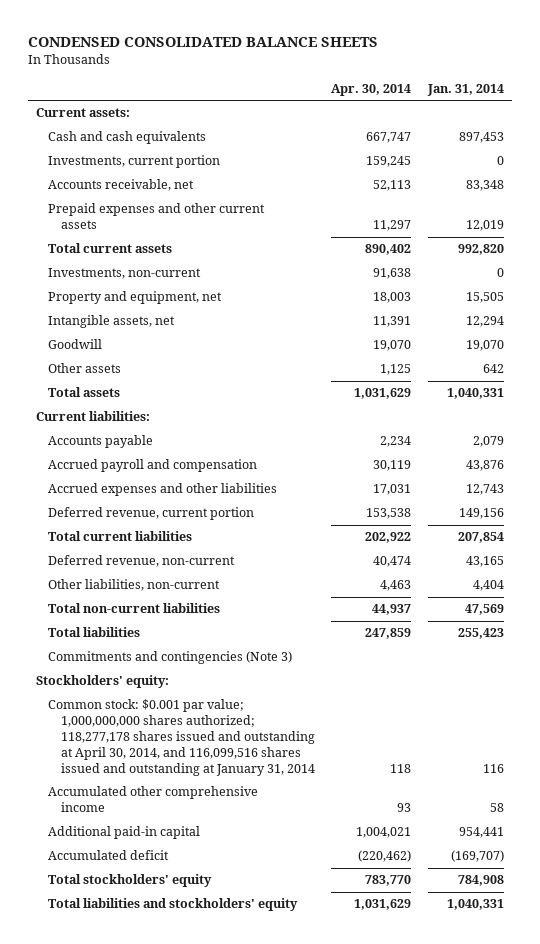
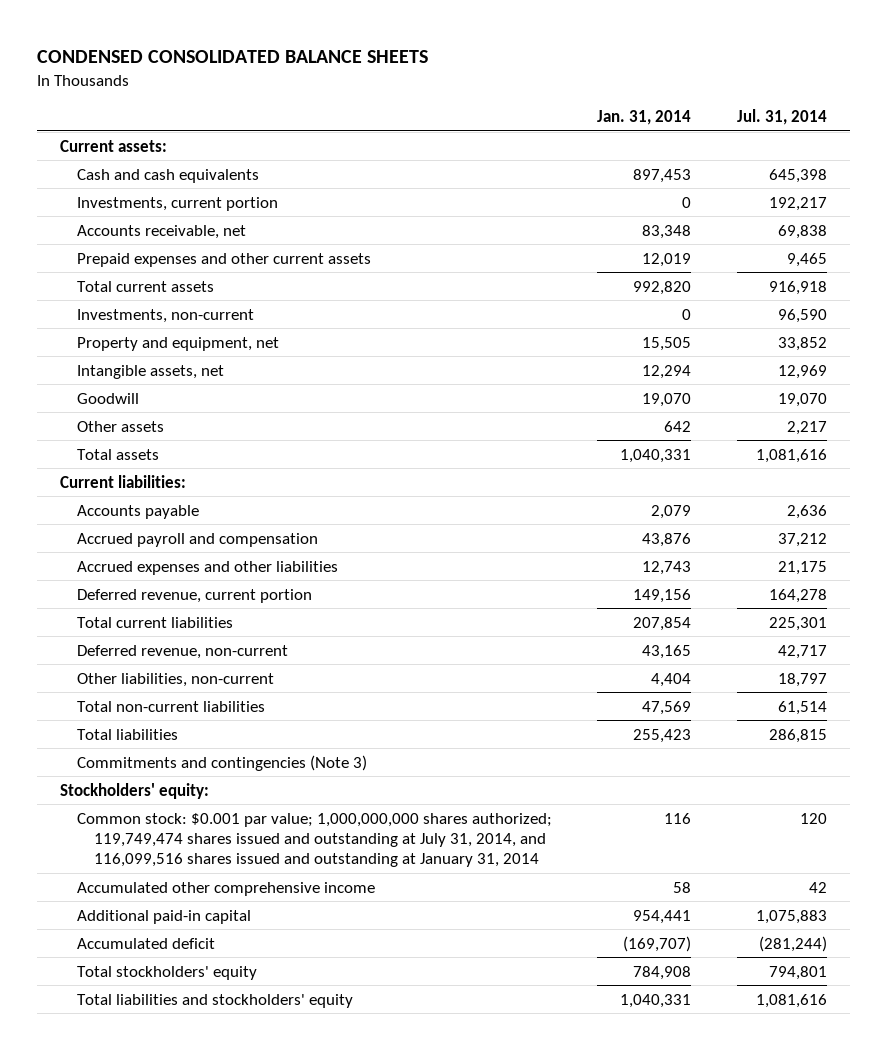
[331,84,412,97] Apr. 30, 2014 -> none
none -> [737,109,828,126] Jul. 31, 2014
[48,699,316,776] Common stock: $0.001 par value; 1,000,000,000 shares authorized; 118,277,178 shares issued and outstanding at April 30, 2014, and 116,099,516 shares issued and outstanding at January 31, 2014 -> [76,812,552,868] Common stock: $0.001 par value; 1,000,000,000 shares authorized; 119,749,474 shares issued and outstanding at July 31, 2014, and 116,099,516 shares issued and outstanding at January 31, 2014

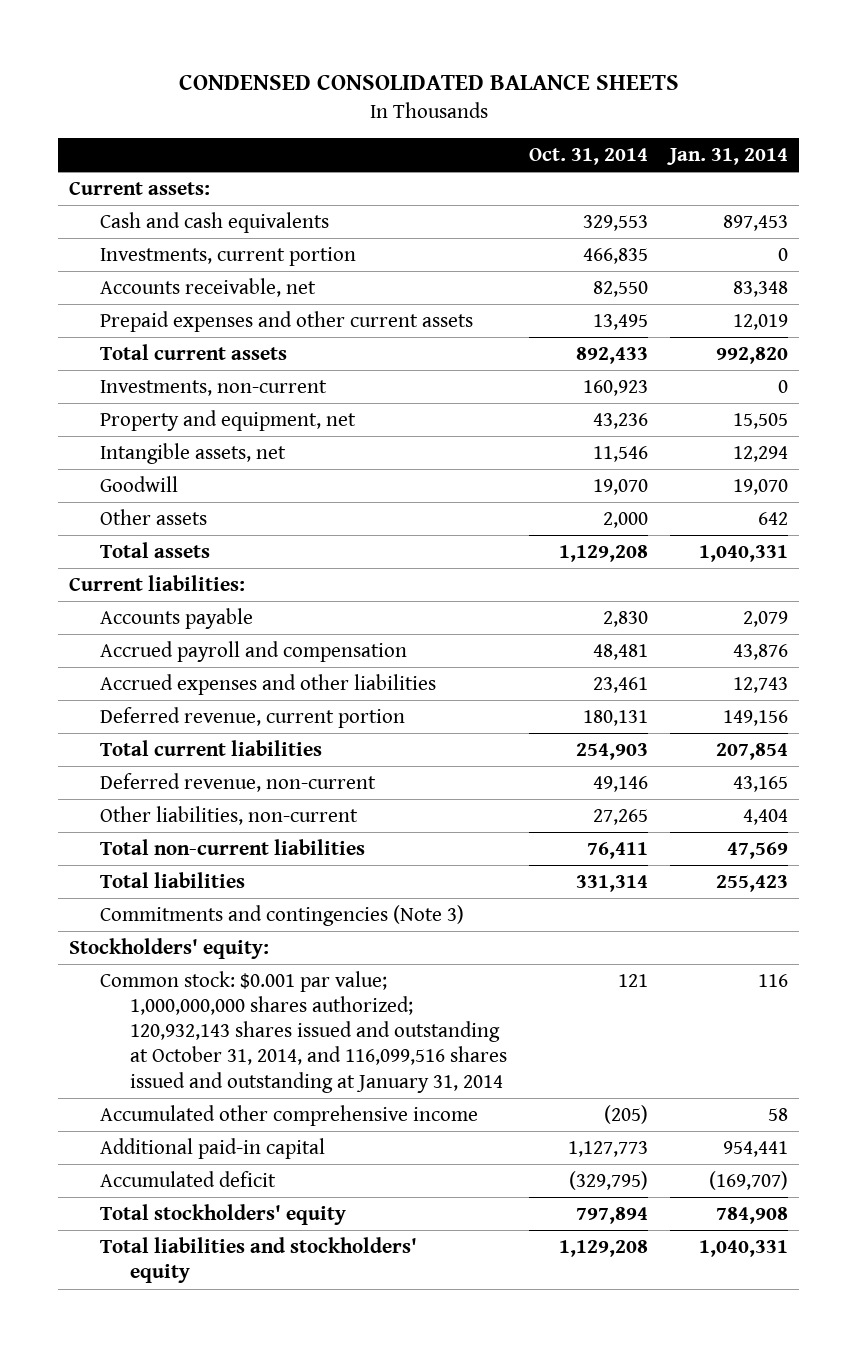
[737,109,828,126] Jul. 31, 2014 -> none
none -> [529,148,649,166] Oct. 31, 2014
[76,812,552,868] Common stock: $0.001 par value; 1,000,000,000 shares authorized; 119,749,474 shares issued and outstanding at July 31, 2014, and 116,099,516 shares issued and outstanding at January 31, 2014 -> [99,971,508,1093] Common stock: $0.001 par value; 1,000,000,000 shares authorized; 120,932,143 shares issued and outstanding at October 31, 2014, and 116,099,516 shares issued and outstanding at January 31, 2014

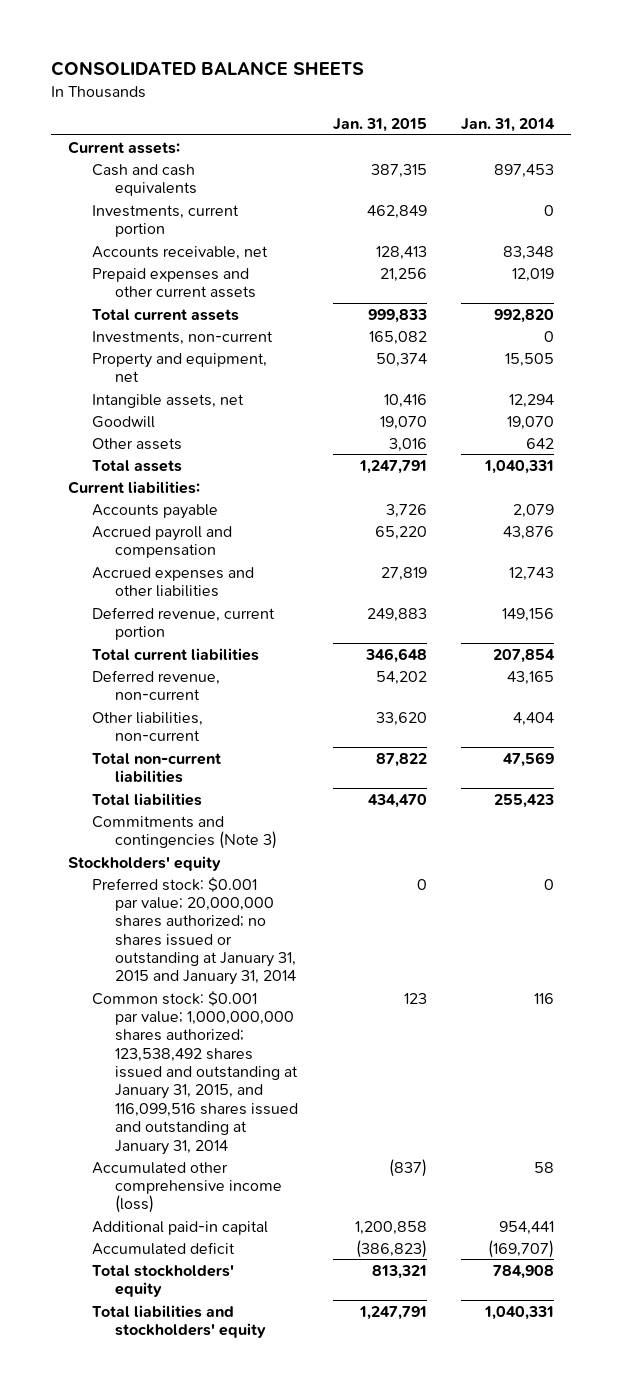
[178,74,679,90] CONDENSED CONSOLIDATED BALANCE SHEETS -> [50,61,364,77] CONSOLIDATED BALANCE SHEETS
[529,148,649,166] Oct. 31, 2014 -> none
none -> [332,118,427,133] Jan. 31, 2015
[69,938,270,960] Stockholders' equity: -> [67,855,221,871] Stockholders' equity
none -> [91,876,297,986] Preferred stock: $0.001 par value; 20,000,000 shares authorized; no shares issued or outstanding at January 31, 2015 and January 31, 2014
[99,971,508,1093] Common stock: $0.001 par value; 1,000,000,000 shares authorized; 120,932,143 shares issued and outstanding at October 31, 2014, and 116,099,516 shares issued and outstanding at January 31, 2014 -> [91,990,299,1155] Common stock: $0.001 par value; 1,000,000,000 shares authorized; 123,538,492 shares issued and outstanding at January 31, 2015, and 116,099,516 shares issued and outstanding at January 31, 2014
[99,1105,478,1127] Accumulated other comprehensive income -> [91,1161,283,1214] Accumulated other comprehensive income (loss)

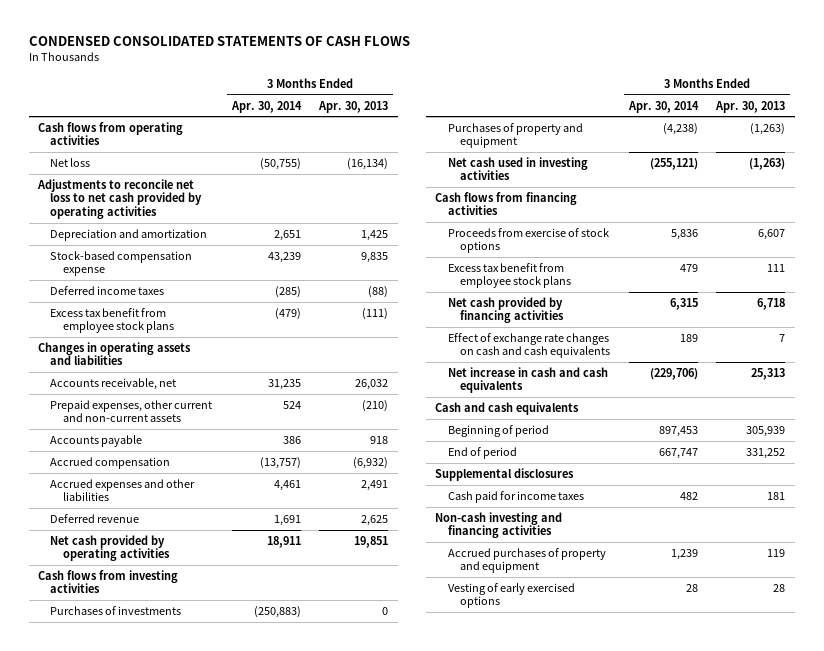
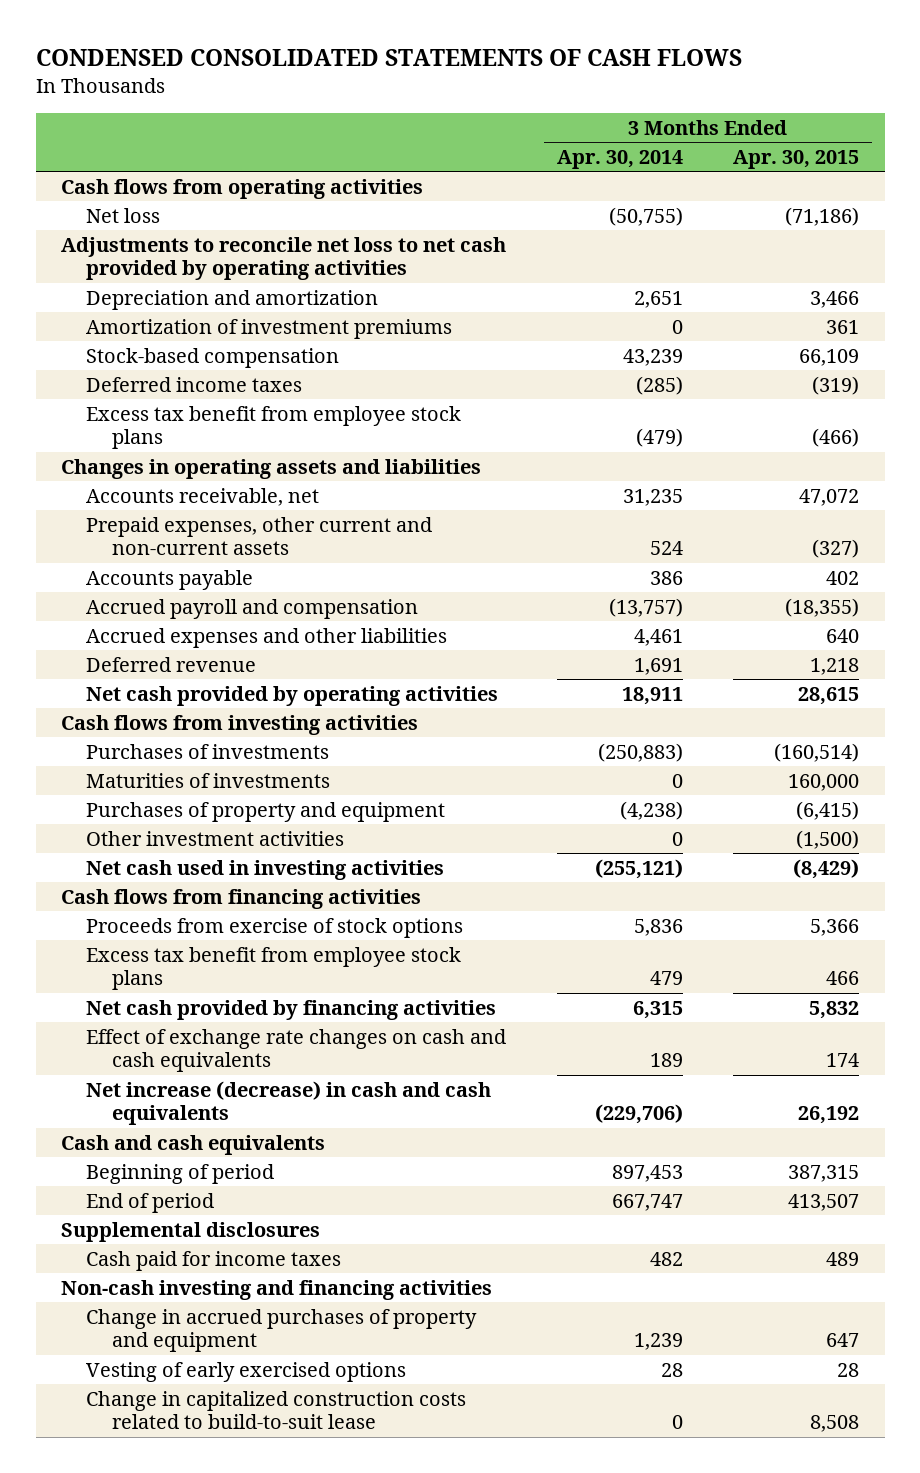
[318,100,389,113] Apr. 30, 2013 -> none
none -> [733,149,860,169] Apr. 30, 2015
none -> [86,318,453,339] Amortization of investment premiums
[50,251,193,277] Stock-based compensation expense -> [86,347,340,368] Stock-based compensation
[50,457,171,470] Accrued compensation -> [86,598,419,619] Accrued payroll and compensation
none -> [86,772,331,788] Maturities of investments
none -> [86,830,345,846] Other investment activities
[447,367,608,394] Net increase in cash and cash equivalents -> [86,1080,492,1126] Net increase (decrease) in cash and cash equivalents
[447,548,606,574] Accrued purchases of property and equipment -> [86,1308,478,1353] Change in accrued purchases of property and equipment
none -> [86,1390,467,1430] Change in capitalized construction costs related to build-to-suit lease

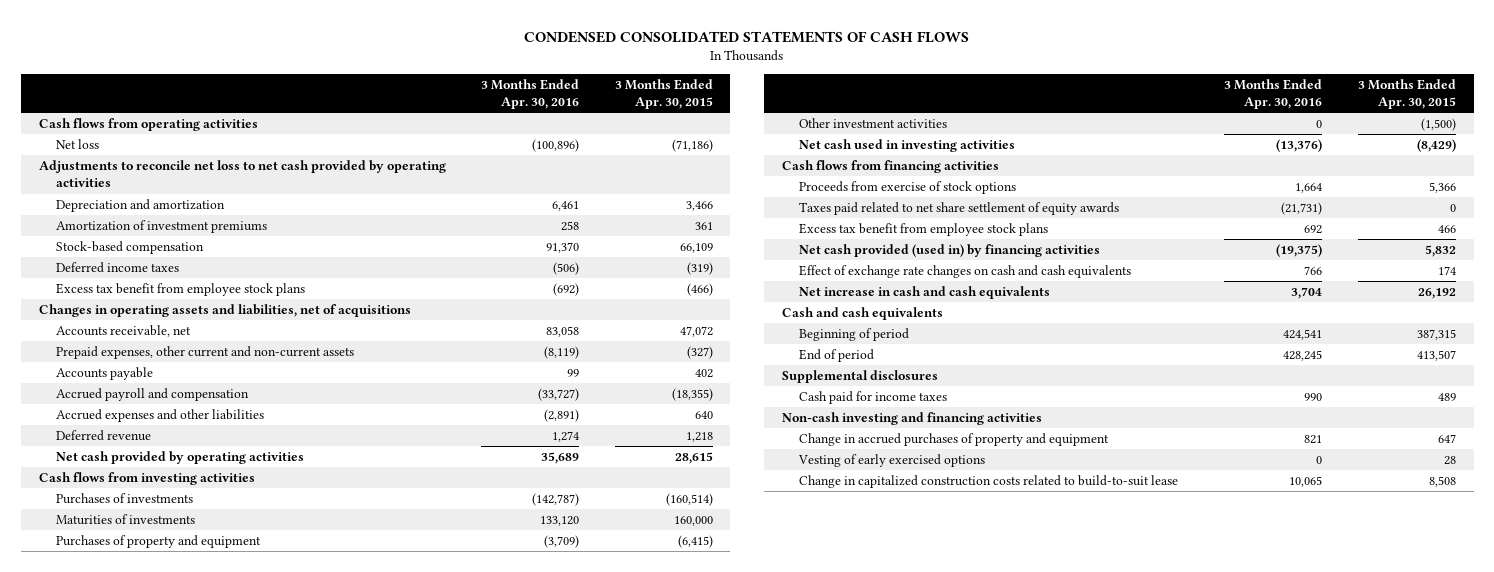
[556,149,683,169] Apr. 30, 2014 -> none
none -> [481,78,580,109] 3 Months Ended Apr. 30, 2016
[60,458,481,479] Changes in operating assets and liabilities -> [38,304,411,318] Changes in operating assets and liabilities, net of acquisitions
none -> [798,202,1119,216] Taxes paid related to net share settlement of equity awards
[86,999,497,1020] Net cash provided by financing activities -> [798,244,1100,258] Net cash provided (used in) by financing activities
[86,1080,492,1126] Net increase (decrease) in cash and cash equivalents -> [798,286,1050,300] Net increase in cash and cash equivalents

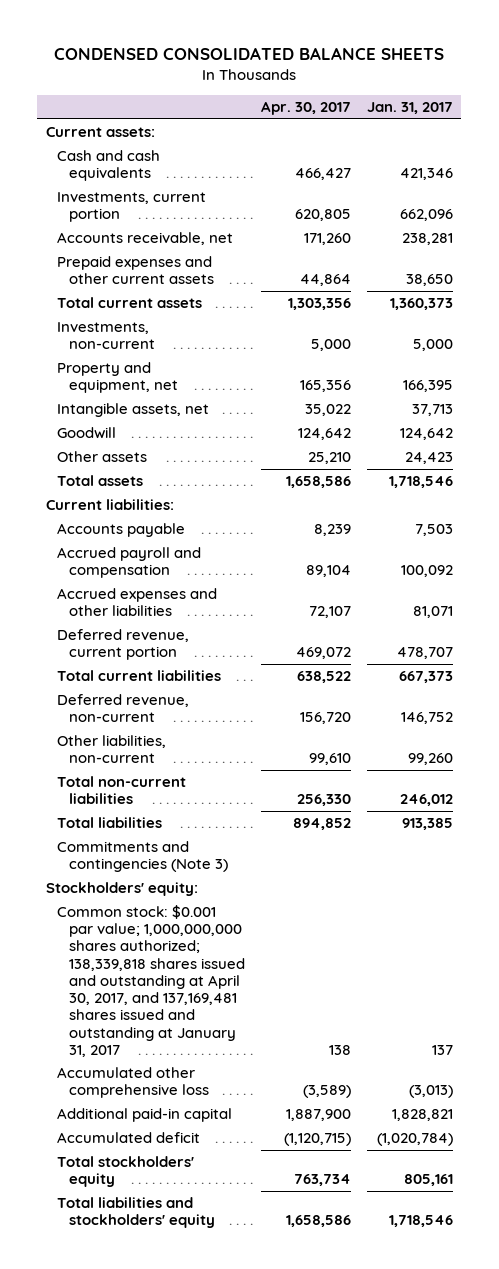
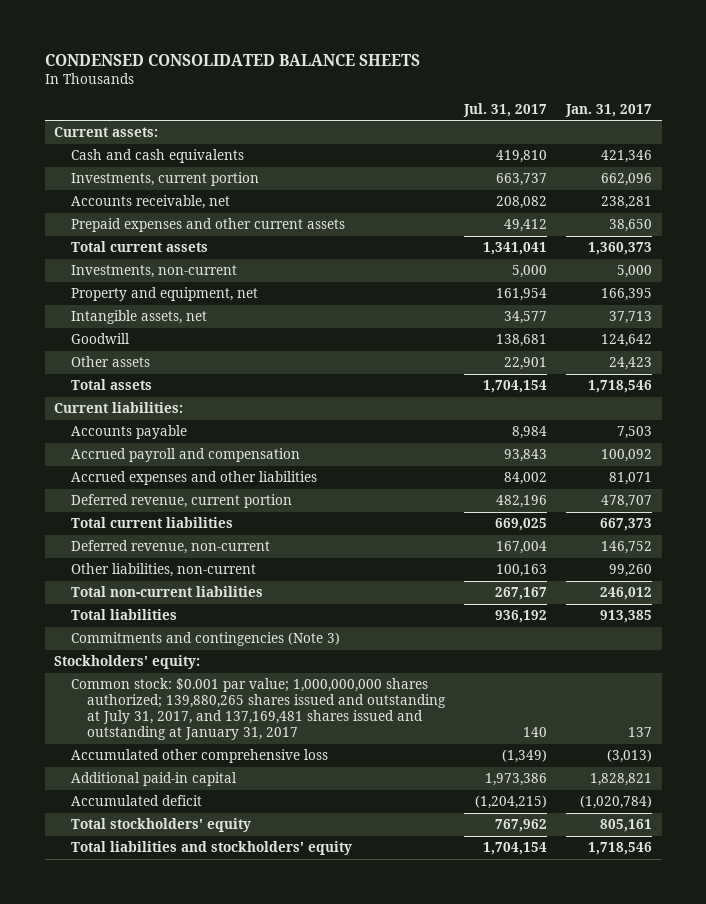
[260,101,351,116] Apr. 30, 2017 -> none
none -> [462,102,547,117] Jul. 31, 2017
[57,905,245,1057] Common stock: $0.001 par value; 1,000,000,000 shares authorized; 138,339,818 shares issued and outstanding at April 30, 2017, and 137,169,481 shares issued and outstanding at January 31, 2017 -> [70,678,446,740] Common stock: $0.001 par value; 1,000,000,000 shares authorized; 139,880,265 shares issued and outstanding at July 31, 2017, and 137,169,481 shares issued and outstanding at January 31, 2017

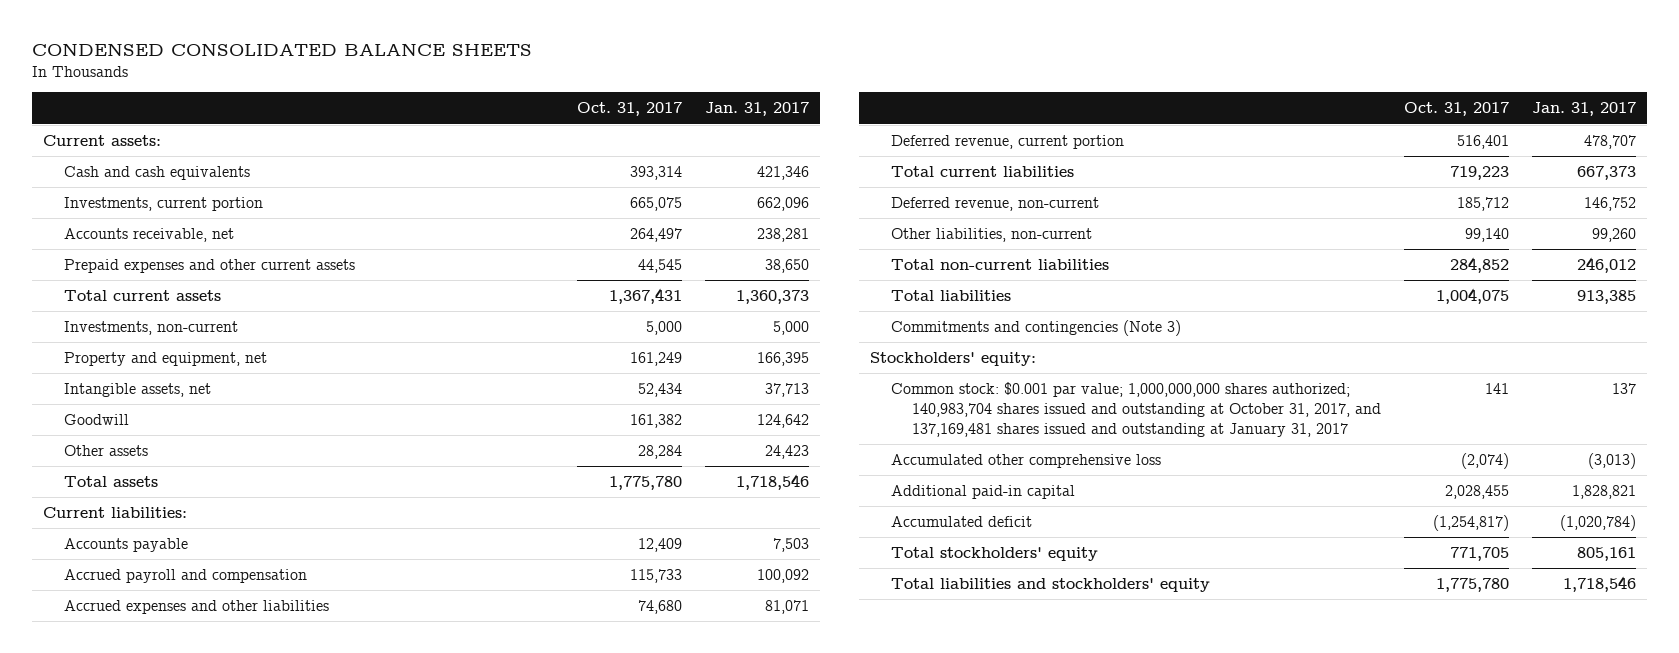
[462,102,547,117] Jul. 31, 2017 -> none
none -> [577,102,683,117] Oct. 31, 2017
[70,678,446,740] Common stock: $0.001 par value; 1,000,000,000 shares authorized; 139,880,265 shares issued and outstanding at July 31, 2017, and 137,169,481 shares issued and outstanding at January 31, 2017 -> [891,382,1382,438] Common stock: $0.001 par value; 1,000,000,000 shares authorized; 140,983,704 shares issued and outstanding at October 31, 2017, and 137,169,481 shares issued and outstanding at January 31, 2017

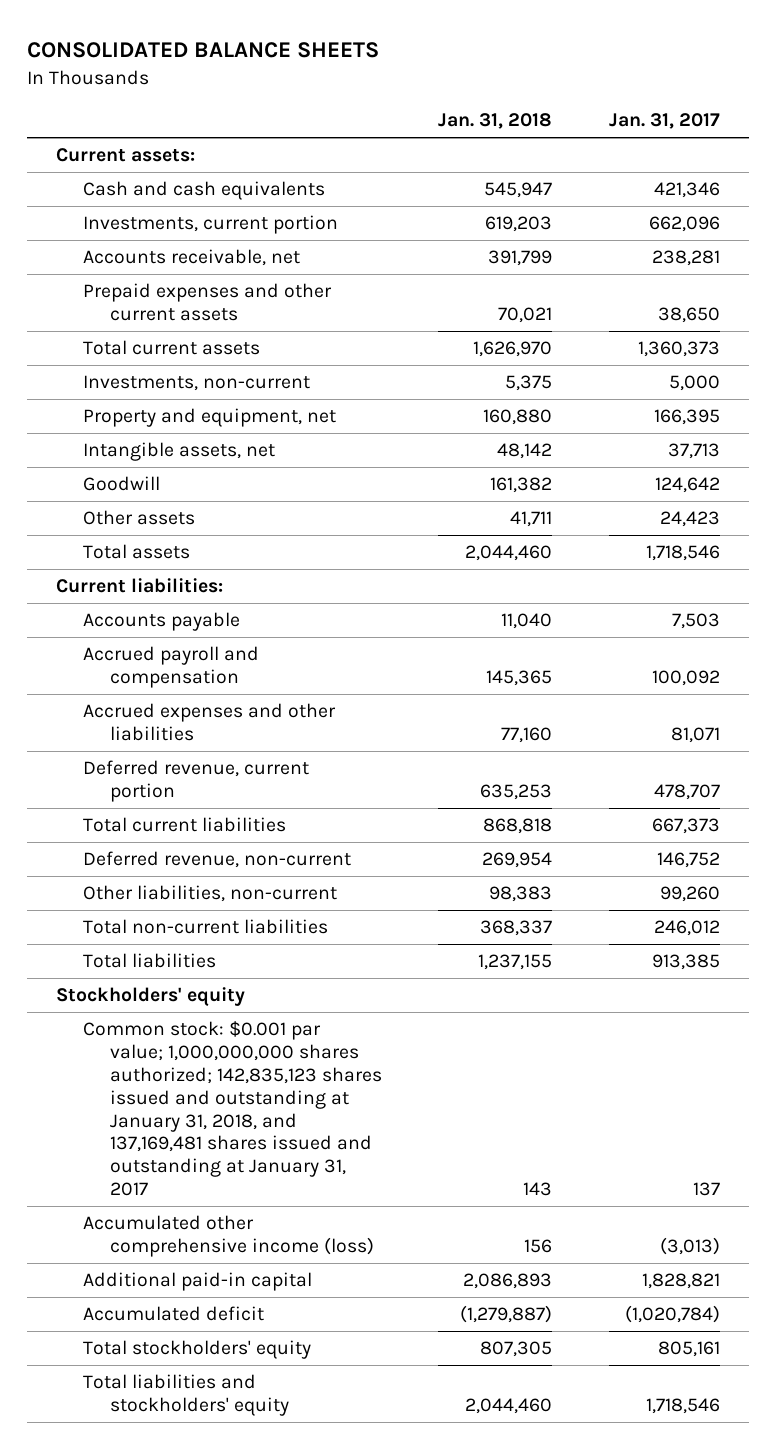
[31,42,532,56] CONDENSED CONSOLIDATED BALANCE SHEETS -> [27,42,380,59] CONSOLIDATED BALANCE SHEETS
[577,102,683,117] Oct. 31, 2017 -> none
none -> [438,113,553,130] Jan. 31, 2018
[891,320,1182,337] Commitments and contingencies (Note 3) -> none
[869,352,1036,367] Stockholders' equity: -> [55,987,245,1007] Stockholders' equity
[891,382,1382,438] Common stock: $0.001 par value; 1,000,000,000 shares authorized; 140,983,704 shares issued and outstanding at October 31, 2017, and 137,169,481 shares issued and outstanding at January 31, 2017 -> [82,1021,382,1197] Common stock: $0.001 par value; 1,000,000,000 shares authorized; 142,835,123 shares issued and outstanding at January 31, 2018, and 137,169,481 shares issued and outstanding at January 31, 2017
[891,454,1162,469] Accumulated other comprehensive loss -> [82,1215,374,1258] Accumulated other comprehensive income (loss)

